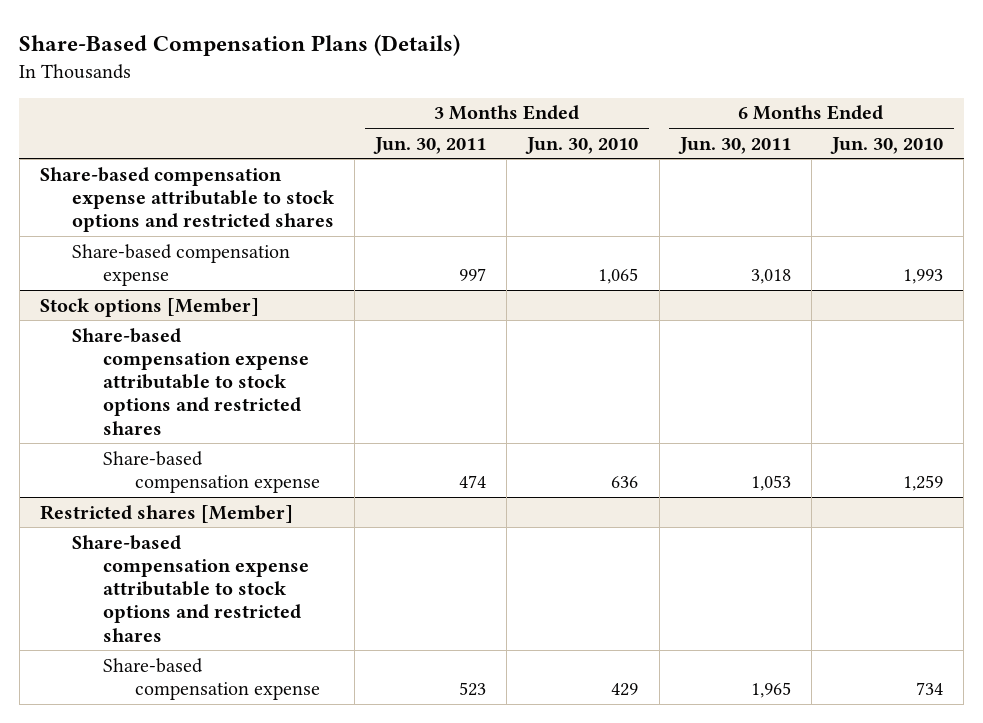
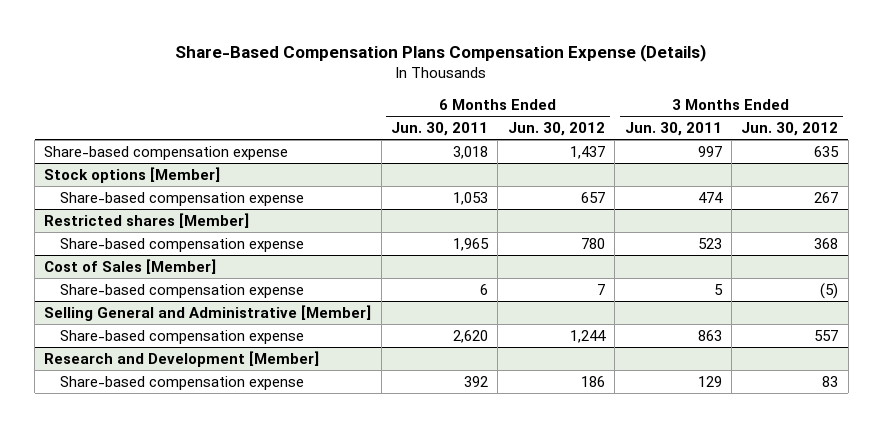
[19,33,461,56] Share-Based Compensation Plans (Details) -> [175,43,707,62] Share-Based Compensation Plans Compensation Expense (Details)
[525,136,639,154] Jun. 30, 2010 -> none
[830,136,944,154] Jun. 30, 2010 -> none
none -> [507,121,605,136] Jun. 30, 2012
none -> [741,121,839,136] Jun. 30, 2012
[40,166,335,233] Share-based compensation expense attributable to stock options and restricted shares -> none
[71,327,310,435] Share-based compensation expense attributable to stock options and restricted shares -> none
[71,534,310,642] Share-based compensation expense attributable to stock options and restricted shares -> none
none -> [44,258,217,274] Cost of Sales [Member]
none -> [60,283,305,298] Share-based compensation expense
none -> [44,304,372,321] Selling General and Administrative [Member]
none -> [60,329,305,344] Share-based compensation expense
none -> [44,350,320,367] Research and Development [Member]
none -> [60,375,305,390] Share-based compensation expense

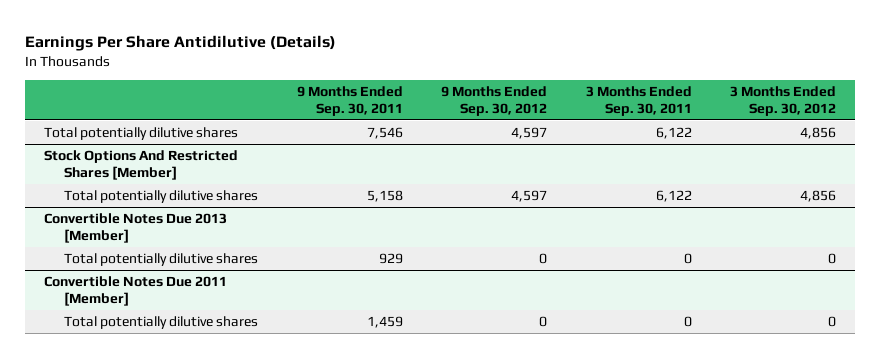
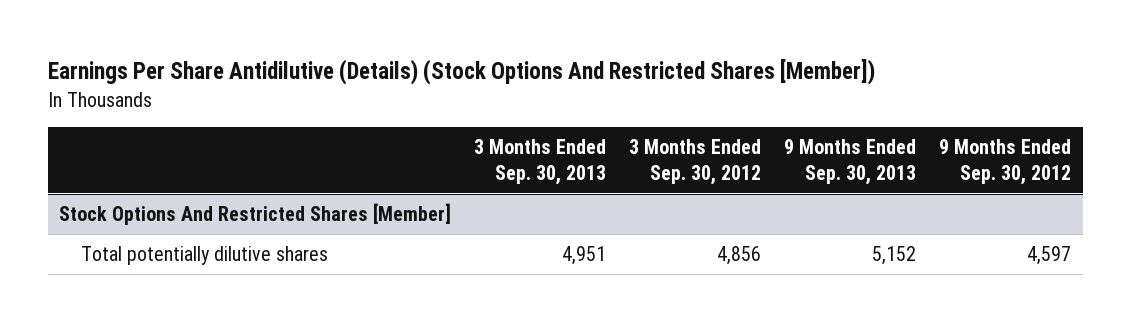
[24,34,336,51] Earnings Per Share Antidilutive (Details) -> [48,59,876,86] Earnings Per Share Antidilutive (Details) (Stock Options And Restricted Shares [Member])
[296,85,403,116] 9 Months Ended Sep. 30, 2011 -> none
[585,85,692,116] 3 Months Ended Sep. 30, 2011 -> none
none -> [474,138,607,186] 3 Months Ended Sep. 30, 2013
none -> [784,138,917,186] 9 Months Ended Sep. 30, 2013
[43,126,238,140] Total potentially dilutive shares -> none
[43,212,227,244] Convertible Notes Due 2013 [Member] -> none
[64,252,259,266] Total potentially dilutive shares -> none
[43,275,227,307] Convertible Notes Due 2011 [Member] -> none
[64,315,259,329] Total potentially dilutive shares -> none

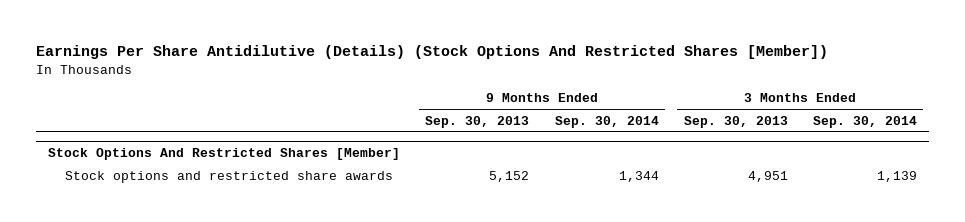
[629,138,762,186] 3 Months Ended Sep. 30, 2012 -> none
[939,138,1072,186] 9 Months Ended Sep. 30, 2012 -> none
none -> [554,115,659,128] Sep. 30, 2014
none -> [812,115,917,128] Sep. 30, 2014
[81,246,329,266] Total potentially dilutive shares -> [64,170,393,183] Stock options and restricted share awards

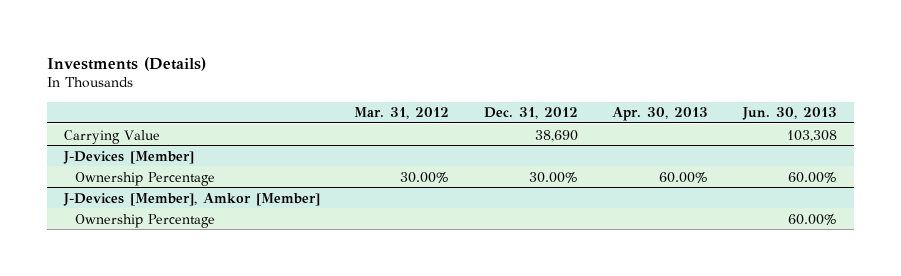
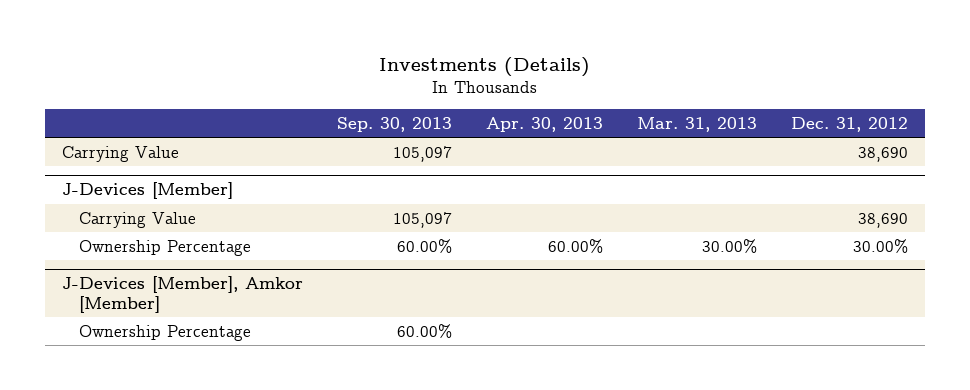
[354,107,450,120] Mar. 31, 2012 -> none
[741,107,837,121] Jun. 30, 2013 -> none
none -> [337,116,453,132] Sep. 30, 2013
none -> [637,116,758,132] Mar. 31, 2013
none -> [78,211,196,228] Carrying Value

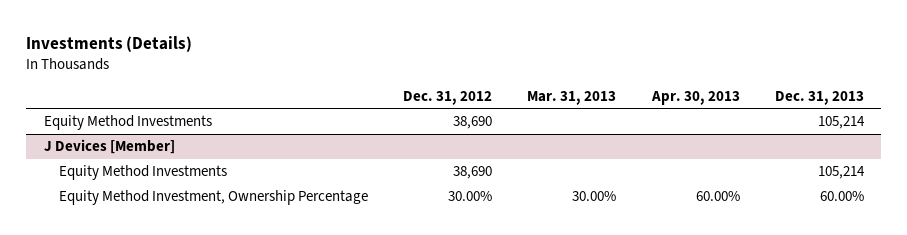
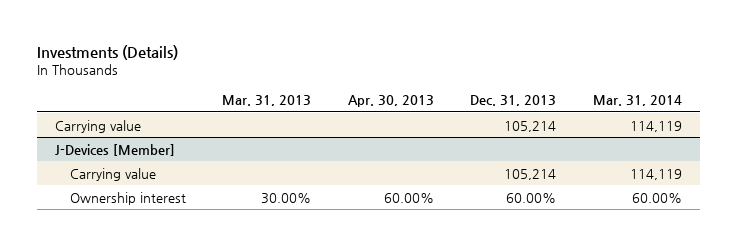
[403,91,493,106] Dec. 31, 2012 -> none
none -> [592,95,682,107] Mar. 31, 2014
[43,115,212,131] Equity Method Investments -> [54,119,141,133] Carrying value
[43,139,175,155] J Devices [Member] -> [54,143,175,156] J-Devices [Member]
[58,165,227,181] Equity Method Investments -> [69,167,156,181] Carrying value
[58,190,368,206] Equity Method Investment, Ownership Percentage -> [69,191,186,205] Ownership interest

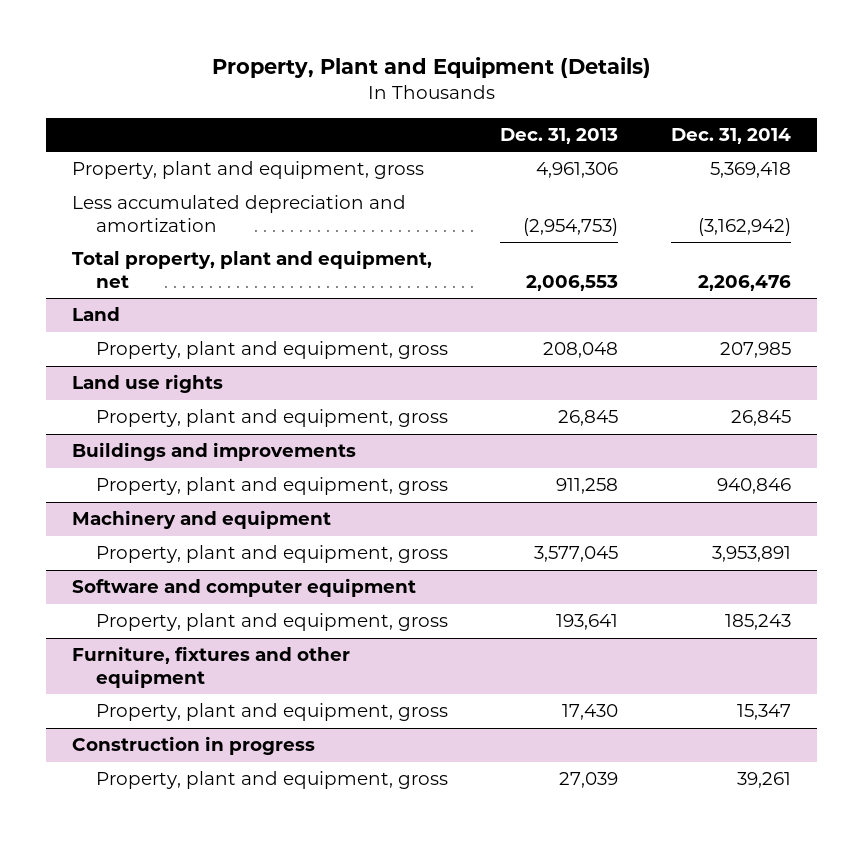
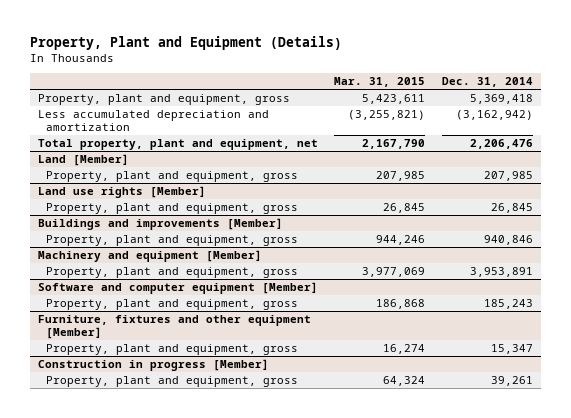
[500,127,619,144] Dec. 31, 2013 -> none
none -> [334,77,426,88] Mar. 31, 2015
[72,307,121,322] Land -> [37,154,129,167] Land [Member]
[72,374,224,394] Land use rights -> [37,186,206,199] Land use rights [Member]
[72,442,357,462] Buildings and improvements -> [37,218,283,231] Buildings and improvements [Member]
[72,510,332,530] Machinery and equipment -> [37,250,262,263] Machinery and equipment [Member]
[72,578,417,598] Software and computer equipment -> [37,282,318,295] Software and computer equipment [Member]
[72,646,351,689] Furniture, fixtures and other equipment -> [37,315,311,340] Furniture, fixtures and other equipment [Member]
[72,736,316,756] Construction in progress -> [37,359,269,372] Construction in progress [Member]

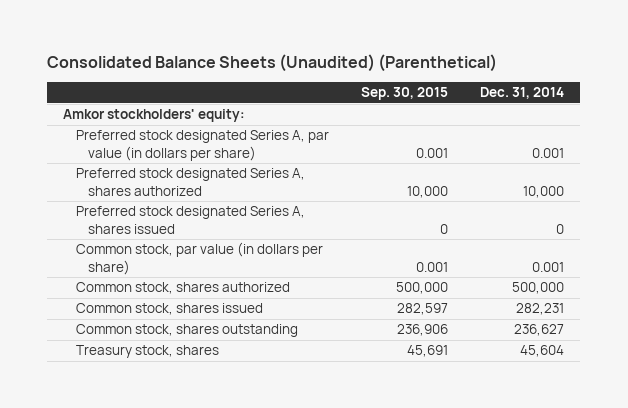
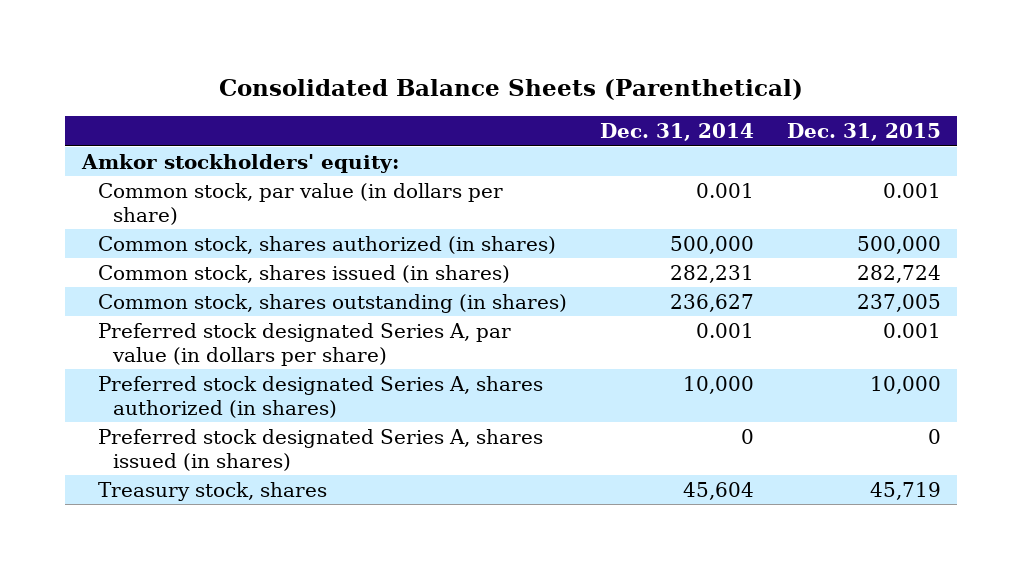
[47,54,498,73] Consolidated Balance Sheets (Unaudited) (Parenthetical) -> [219,79,804,101] Consolidated Balance Sheets (Parenthetical)
[361,87,449,101] Sep. 30, 2015 -> none
none -> [786,123,941,142] Dec. 31, 2015
[75,168,305,196] Preferred stock designated Series A, shares authorized -> none
[75,206,305,234] Preferred stock designated Series A, shares issued -> none
[75,282,290,295] Common stock, shares authorized -> [97,235,556,254] Common stock, shares authorized (in shares)
[75,303,263,316] Common stock, shares issued -> [97,264,510,283] Common stock, shares issued (in shares)
[75,324,298,338] Common stock, shares outstanding -> [97,293,567,313] Common stock, shares outstanding (in shares)
[75,130,329,161] Preferred stock designated Series A, par value (in dollars per share) -> [97,322,511,366] Preferred stock designated Series A, par value (in dollars per share)
none -> [97,375,543,418] Preferred stock designated Series A, shares authorized (in shares)
none -> [97,428,543,471] Preferred stock designated Series A, shares issued (in shares)

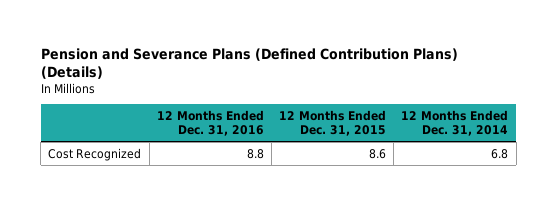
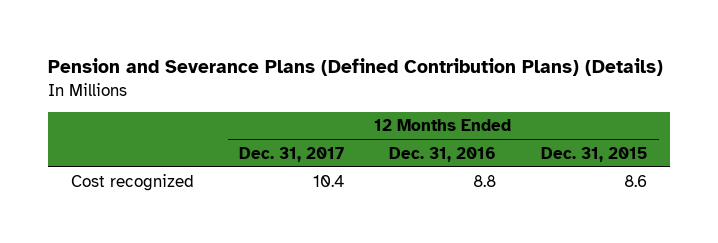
[401,110,509,137] 12 Months Ended Dec. 31, 2014 -> none
none -> [238,146,344,162] Dec. 31, 2017
[48,147,142,161] Cost Recognized -> [70,174,194,192] Cost recognized

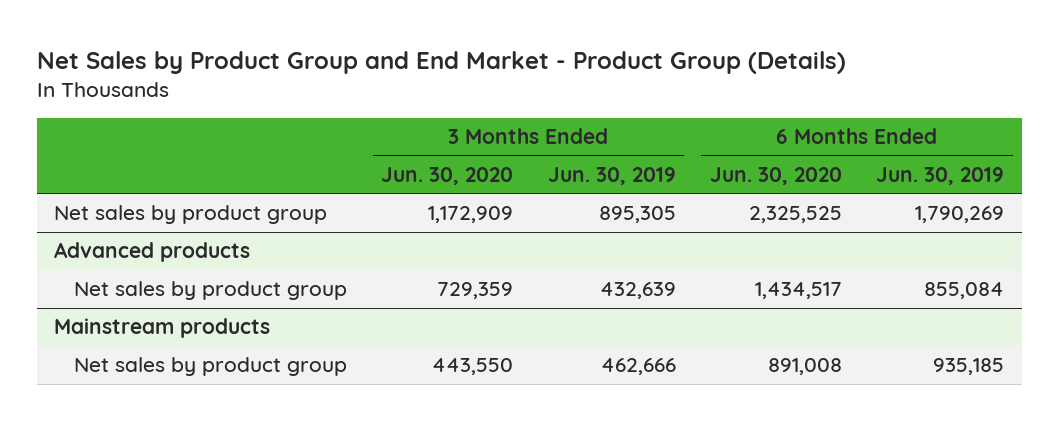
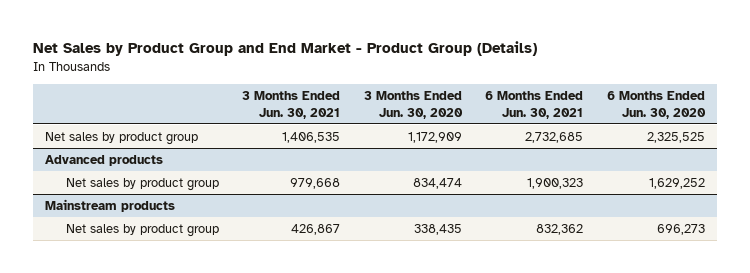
[547,166,676,185] Jun. 30, 2019 -> none
[876,166,1005,185] Jun. 30, 2019 -> none
none -> [242,91,341,119] 3 Months Ended Jun. 30, 2021
none -> [485,91,584,119] 6 Months Ended Jun. 30, 2021
[437,282,514,300] 729,359 -> [412,178,462,190] 834,474
[755,282,843,300] 1,434,517 -> [648,178,705,190] 1,629,252
[432,358,514,376] 443,550 -> [413,224,462,236] 338,435
[768,358,843,376] 891,008 -> [656,224,705,236] 696,273

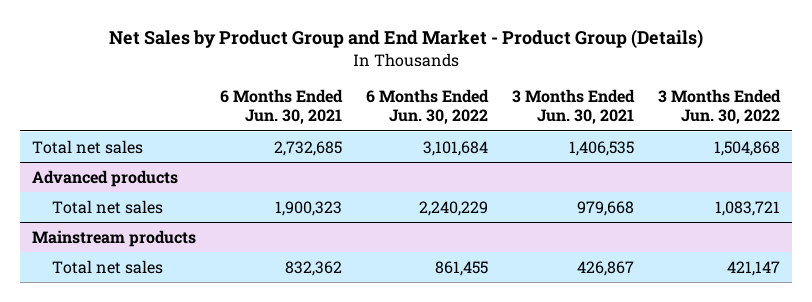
[363,91,463,119] 3 Months Ended Jun. 30, 2020 -> none
[606,91,706,119] 6 Months Ended Jun. 30, 2020 -> none
none -> [366,89,490,125] 6 Months Ended Jun. 30, 2022
none -> [658,89,782,125] 3 Months Ended Jun. 30, 2022
[44,132,198,146] Net sales by product group -> [31,139,143,154] Total net sales
[65,178,219,192] Net sales by product group -> [52,199,164,214] Total net sales
[65,224,219,238] Net sales by product group -> [52,259,164,274] Total net sales

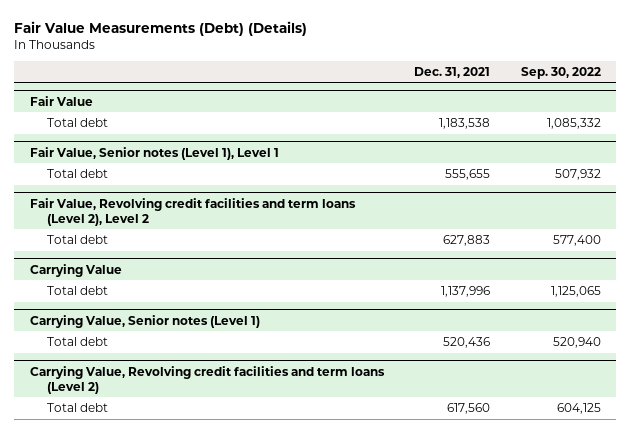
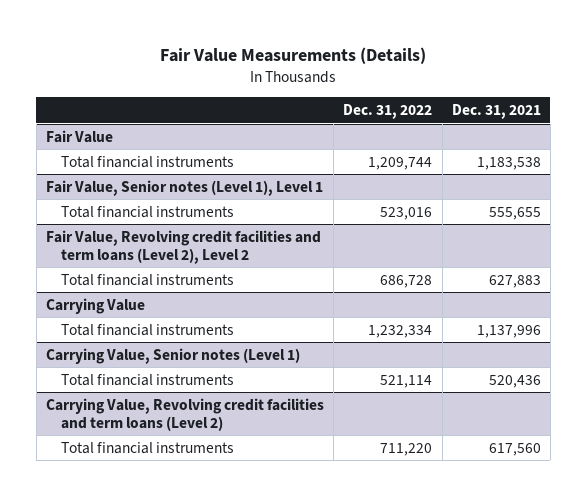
[14,20,308,36] Fair Value Measurements (Debt) (Details) -> [160,46,427,64] Fair Value Measurements (Details)
[520,66,601,79] Sep. 30, 2022 -> none
none -> [343,104,433,120] Dec. 31, 2022
[46,118,108,128] Total debt -> [61,155,235,168] Total financial instruments
[46,169,108,179] Total debt -> [61,205,235,218] Total financial instruments
[46,235,108,245] Total debt -> [61,273,235,286] Total financial instruments
[46,286,108,296] Total debt -> [61,323,235,336] Total financial instruments
[46,337,108,347] Total debt -> [61,373,235,386] Total financial instruments
[46,403,108,413] Total debt -> [61,441,235,454] Total financial instruments

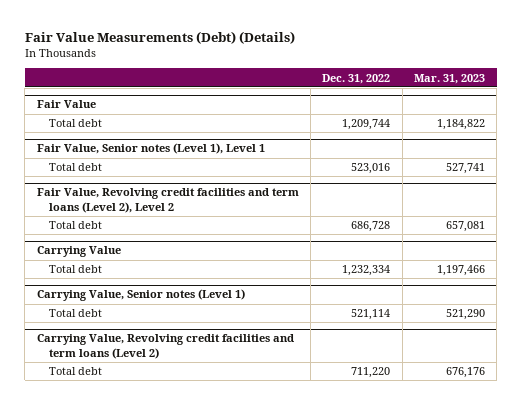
[160,46,427,64] Fair Value Measurements (Details) -> [24,31,295,45] Fair Value Measurements (Debt) (Details)
[451,104,541,120] Dec. 31, 2021 -> none
none -> [413,73,485,84] Mar. 31, 2023
[61,155,235,168] Total financial instruments -> [49,119,103,128] Total debt
[61,205,235,218] Total financial instruments -> [49,163,103,172] Total debt
[61,273,235,286] Total financial instruments -> [49,221,103,230] Total debt
[61,323,235,336] Total financial instruments -> [49,265,103,274] Total debt
[61,373,235,386] Total financial instruments -> [49,309,103,318] Total debt
[61,441,235,454] Total financial instruments -> [49,367,103,376] Total debt

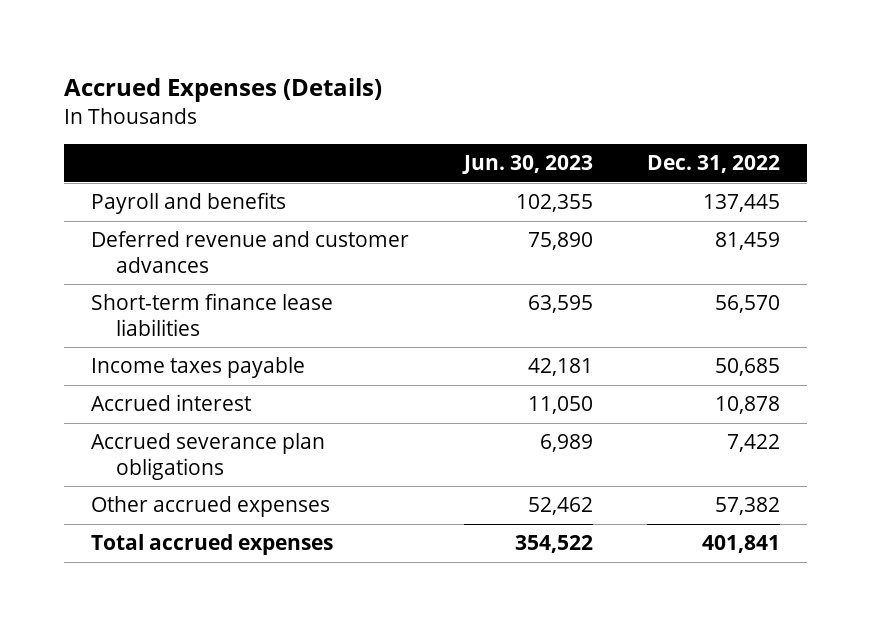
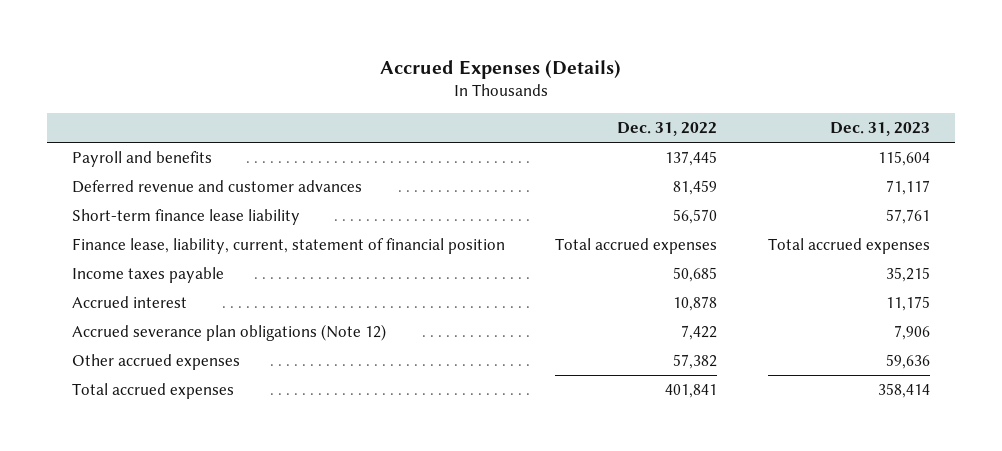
[461,155,593,175] Jun. 30, 2023 -> none
none -> [829,122,930,137] Dec. 31, 2023
[91,293,334,336] Short-term finance lease liabilities -> [72,208,301,225] Short-term finance lease liability
none -> [72,237,506,254] Finance lease, liability, current, statement of financial position
[91,433,326,480] Accrued severance plan obligations -> [72,323,387,341] Accrued severance plan obligations (Note 12)

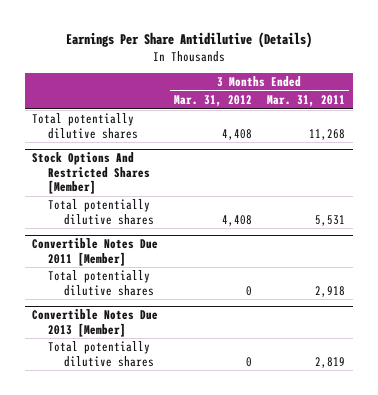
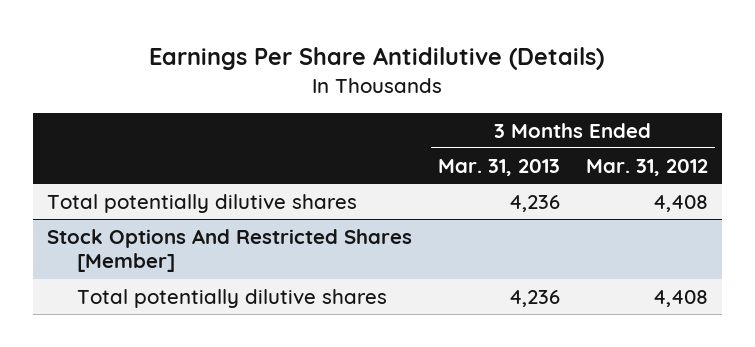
[267,94,346,107] Mar. 31, 2011 -> none
none -> [437,158,560,176] Mar. 31, 2013
[32,238,159,266] Convertible Notes Due 2011 [Member] -> none
[48,270,154,296] Total potentially dilutive shares -> none
[32,309,159,337] Convertible Notes Due 2013 [Member] -> none
[48,341,154,367] Total potentially dilutive shares -> none

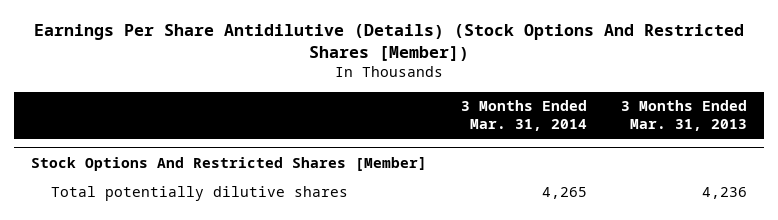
[149,47,605,71] Earnings Per Share Antidilutive (Details) -> [33,23,744,62] Earnings Per Share Antidilutive (Details) (Stock Options And Restricted Shares [Member])
[586,158,709,176] Mar. 31, 2012 -> none
none -> [460,100,587,132] 3 Months Ended Mar. 31, 2014
[46,193,357,213] Total potentially dilutive shares -> none

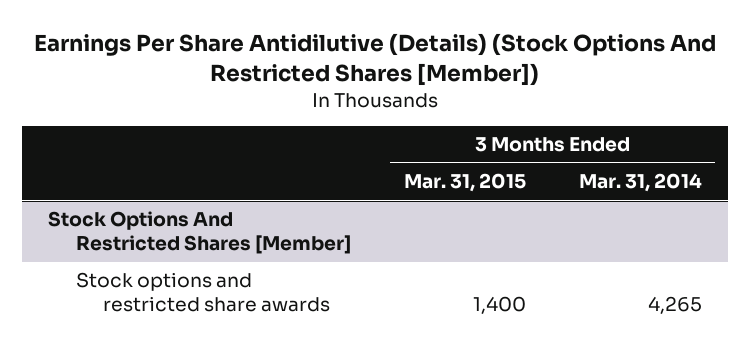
[621,100,748,132] 3 Months Ended Mar. 31, 2013 -> none
none -> [403,173,526,193] Mar. 31, 2015
[51,185,349,201] Total potentially dilutive shares -> [75,272,331,313] Stock options and restricted share awards

